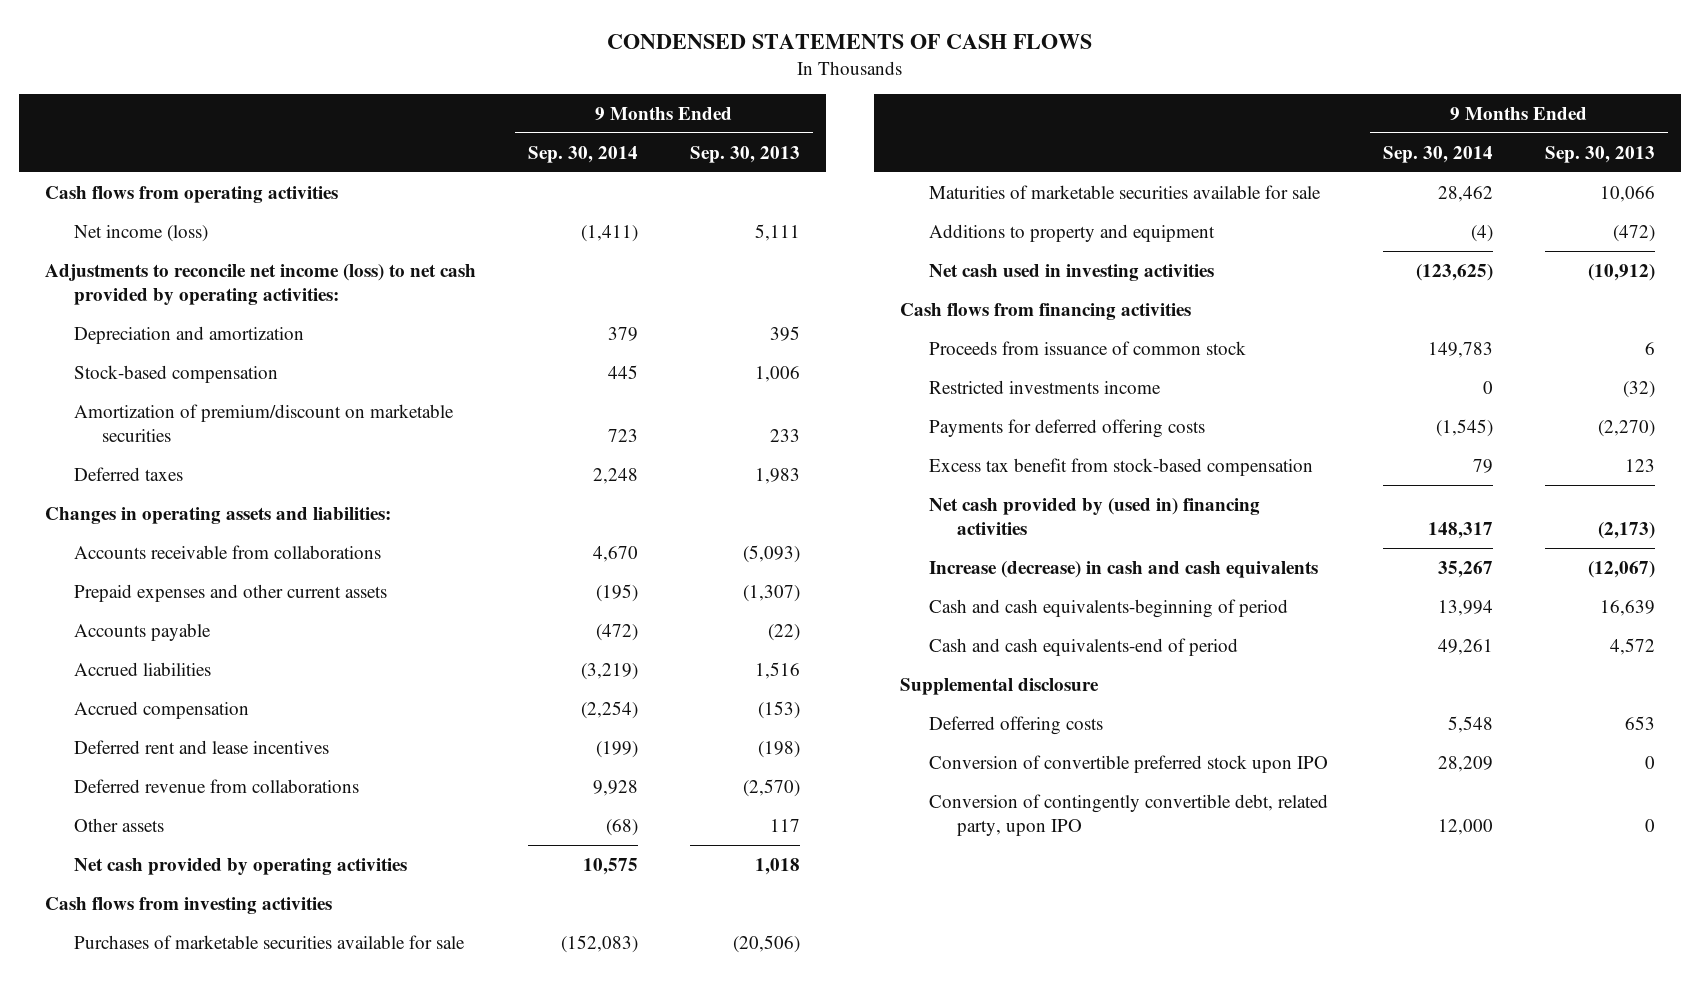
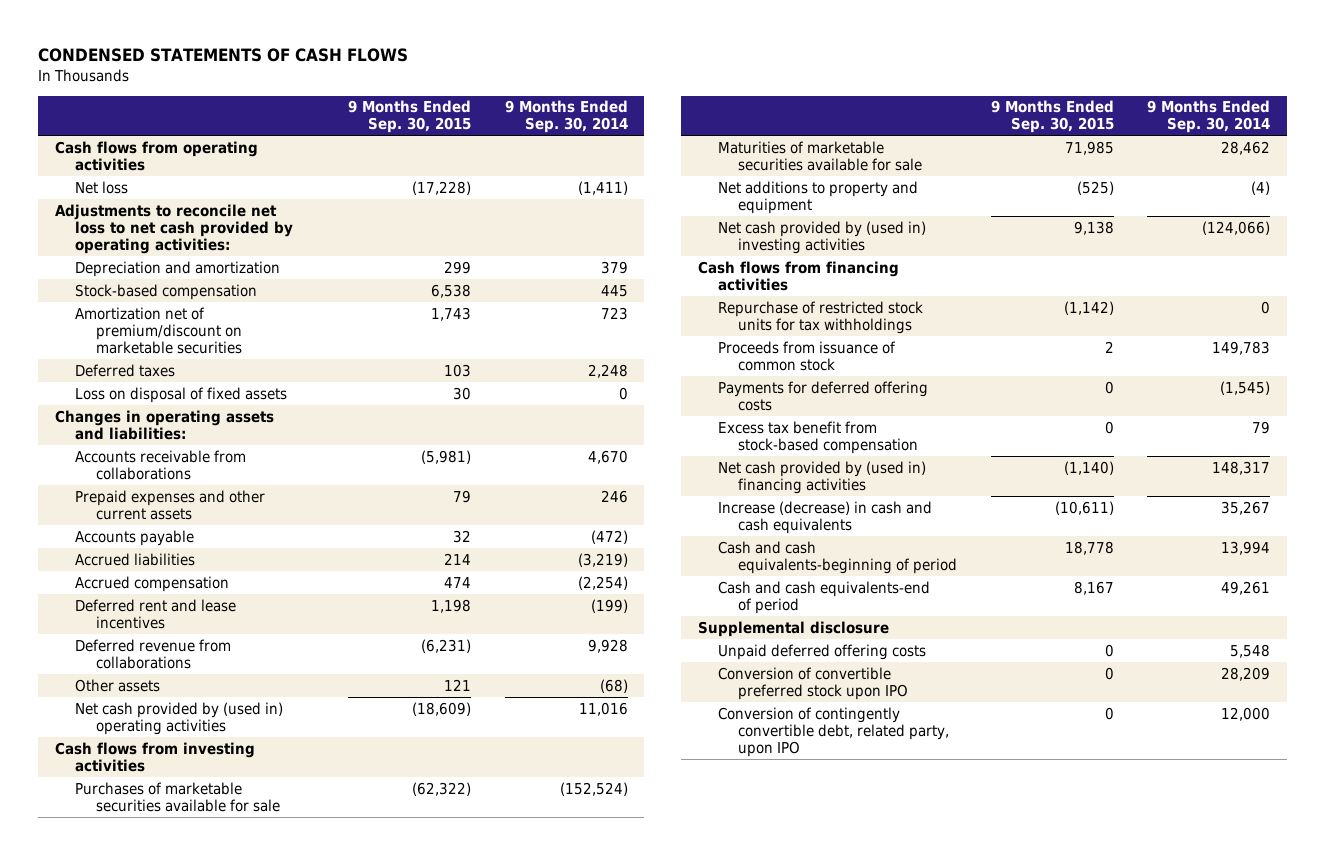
[690,145,801,163] Sep. 30, 2013 -> none
none -> [348,100,472,134] 9 Months Ended Sep. 30, 2015
[73,224,208,242] Net income (loss) -> [75,180,129,194] Net loss
[45,263,477,306] Adjustments to reconcile net income (loss) to net cash provided by operating activities: -> [55,203,294,254] Adjustments to reconcile net loss to net cash provided by operating activities:
[73,403,454,443] Amortization of premium/discount on marketable securities -> [75,306,242,354] Amortization net of premium/discount on marketable securities
none -> [75,386,288,403] Loss on disposal of fixed assets
[596,583,639,602] (195) -> [600,489,628,503] 246
[73,857,407,875] Net cash provided by operating activities -> [75,701,284,735] Net cash provided by (used in) operating activities
[583,857,639,875] 10,575 -> [578,701,628,716] 11,016
[561,934,639,953] (152,083) -> [559,781,628,796] (152,524)
[928,223,1215,242] Additions to property and equipment -> [718,180,919,214] Net additions to property and equipment
[928,263,1214,281] Net cash used in investing activities -> [718,220,927,254] Net cash provided by (used in) investing activities
[1416,263,1494,281] (123,625) -> [1202,220,1271,235] (124,066)
none -> [718,300,924,334] Repurchase of restricted stock units for tax withholdings
[928,379,1161,394] Restricted investments income -> none
[928,715,1103,735] Deferred offering costs -> [718,643,927,660] Unpaid deferred offering costs

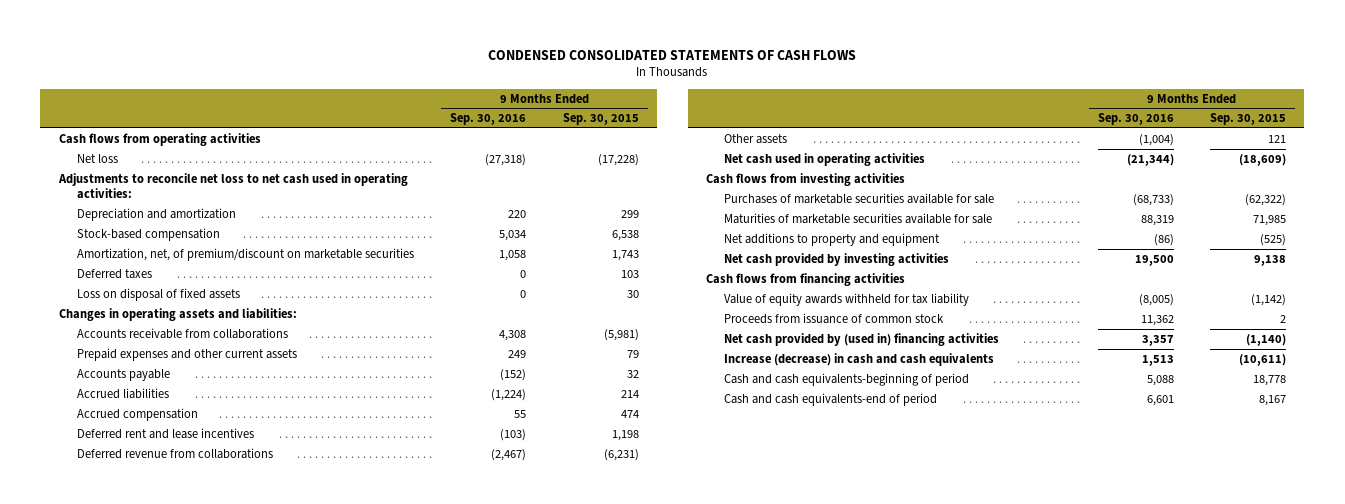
[38,48,409,63] CONDENSED STATEMENTS OF CASH FLOWS -> [488,49,857,60] CONDENSED CONSOLIDATED STATEMENTS OF CASH FLOWS
[504,100,628,134] 9 Months Ended Sep. 30, 2014 -> none
none -> [450,113,527,126] Sep. 30, 2016
[55,203,294,254] Adjustments to reconcile net loss to net cash provided by operating activities: -> [57,172,408,199] Adjustments to reconcile net loss to net cash used in operating activities:
[75,306,242,354] Amortization net of premium/discount on marketable securities -> [77,247,415,261] Amortization, net, of premium/discount on marketable securities
[75,701,284,735] Net cash provided by (used in) operating activities -> [724,152,926,166] Net cash used in operating activities
[718,220,927,254] Net cash provided by (used in) investing activities -> [724,252,950,266] Net cash provided by investing activities
[718,300,924,334] Repurchase of restricted stock units for tax withholdings -> [724,292,970,306] Value of equity awards withheld for tax liability
[718,380,929,411] Payments for deferred offering costs -> none
[718,420,919,454] Excess tax benefit from stock-based compensation -> none
[697,620,889,637] Supplemental disclosure -> none
[718,643,927,660] Unpaid deferred offering costs -> none
[718,666,909,700] Conversion of convertible preferred stock upon IPO -> none
[718,706,950,757] Conversion of contingently convertible debt, related party, upon IPO -> none

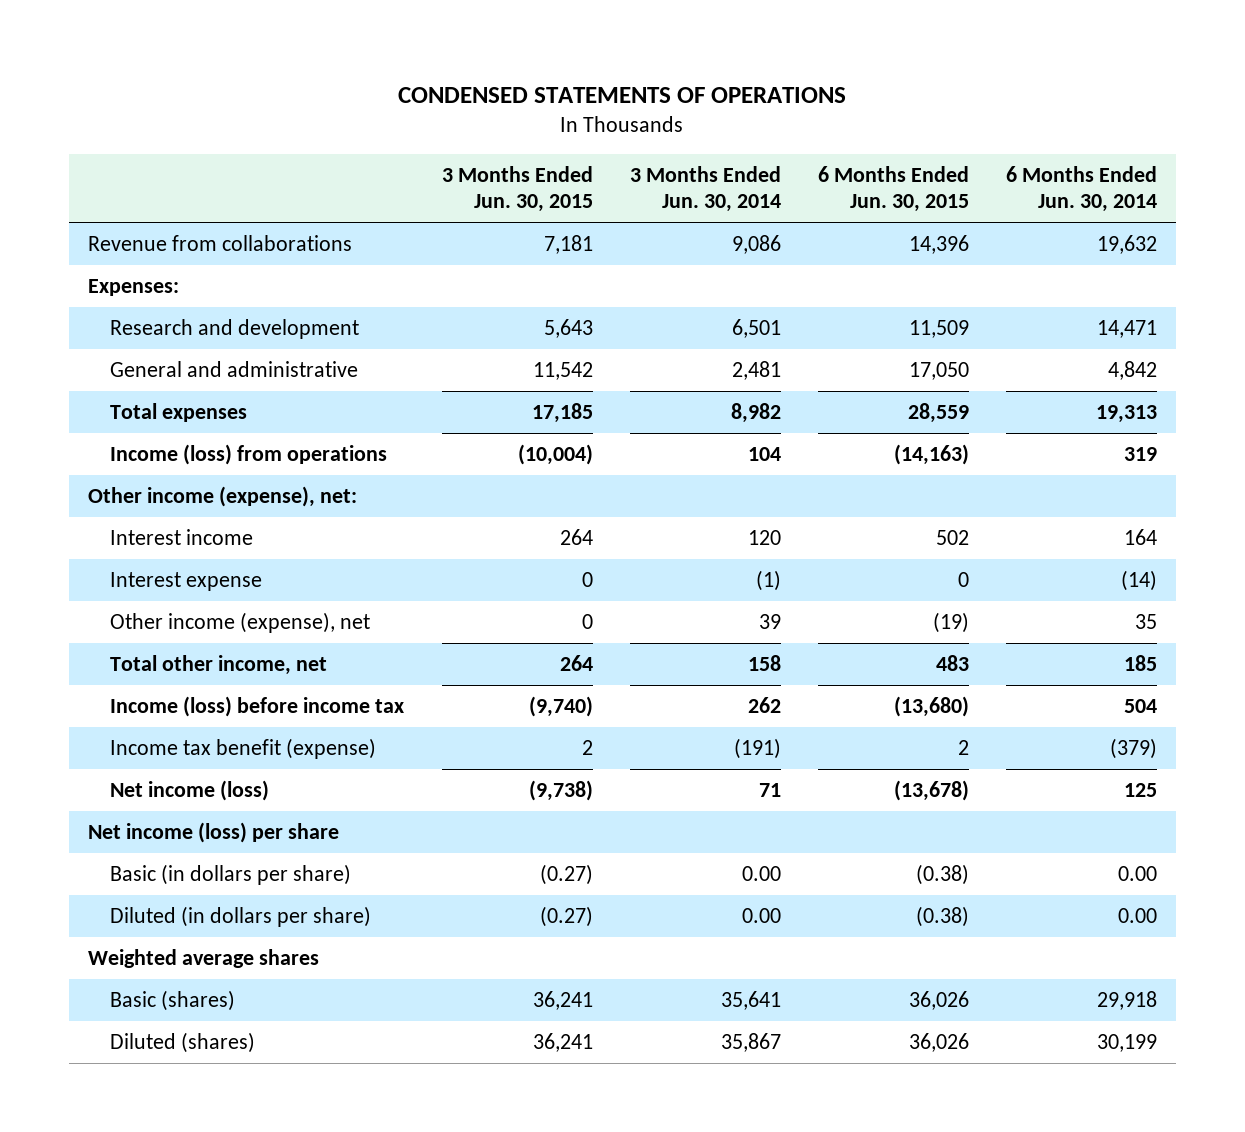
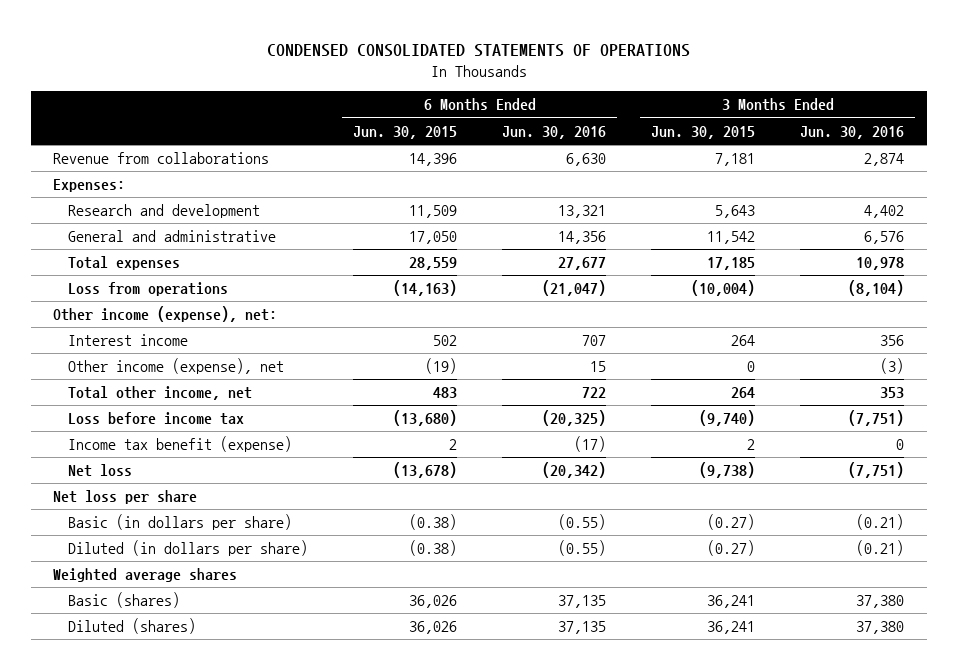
[398,86,847,103] CONDENSED STATEMENTS OF OPERATIONS -> [266,43,690,57] CONDENSED CONSOLIDATED STATEMENTS OF OPERATIONS
[629,166,781,213] 3 Months Ended Jun. 30, 2014 -> none
[1006,166,1158,213] 6 Months Ended Jun. 30, 2014 -> none
none -> [502,125,607,139] Jun. 30, 2016
none -> [800,125,905,139] Jun. 30, 2016
[110,444,388,466] Income (loss) from operations -> [68,282,229,297] Loss from operations
[110,572,263,592] Interest expense -> none
[110,696,405,718] Income (loss) before income tax -> [68,412,245,426] Loss before income tax
[110,780,270,802] Net income (loss) -> [68,464,133,478] Net loss
[87,822,339,844] Net income (loss) per share -> [53,490,198,505] Net loss per share

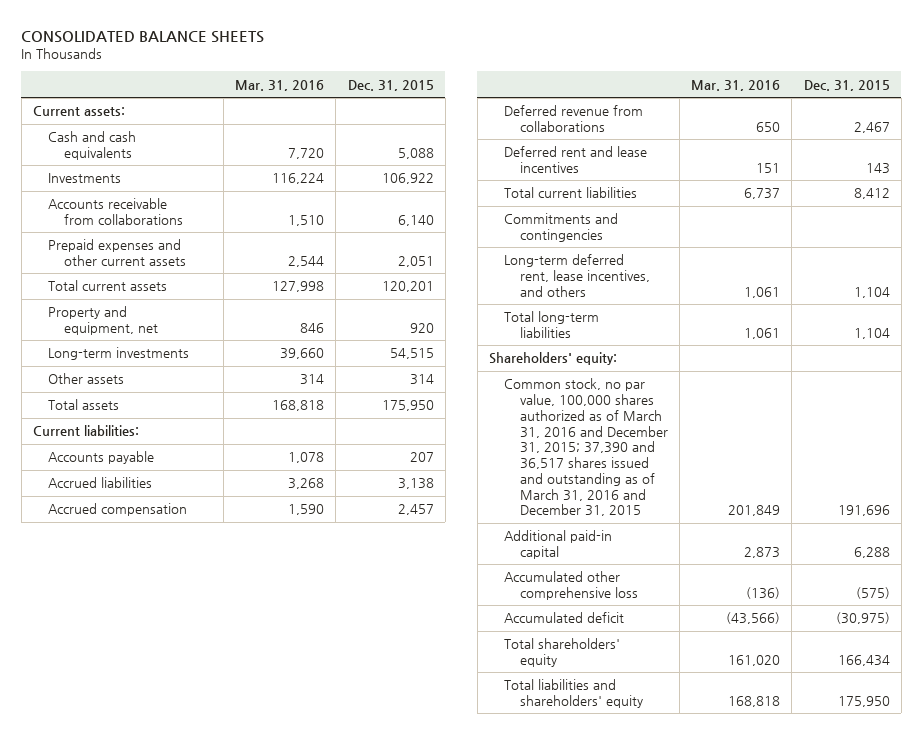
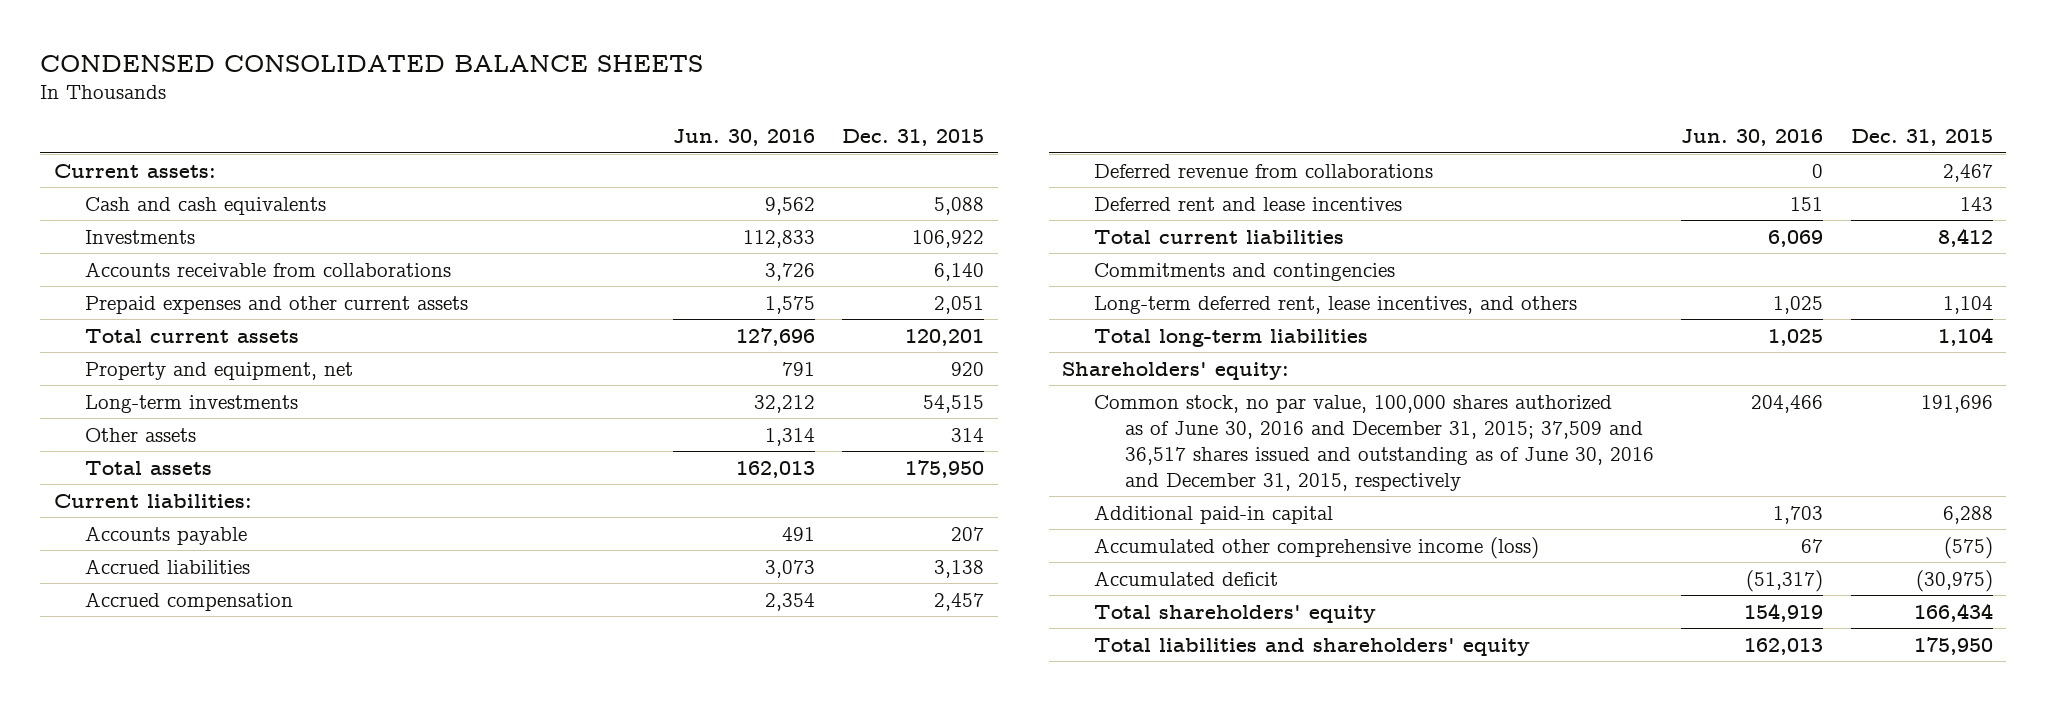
[21,31,265,44] CONSOLIDATED BALANCE SHEETS -> [40,54,704,72] CONDENSED CONSOLIDATED BALANCE SHEETS
[235,79,325,91] Mar. 31, 2016 -> none
none -> [673,128,816,146] Jun. 30, 2016
[504,378,668,517] Common stock, no par value, 100,000 shares authorized as of March 31, 2016 and December 31, 2015; 37,390 and 36,517 shares issued and outstanding as of March 31, 2016 and December 31, 2015 -> [1093,394,1655,491] Common stock, no par value, 100,000 shares authorized as of June 30, 2016 and December 31, 2015; 37,509 and 36,517 shares issued and outstanding as of June 30, 2016 and December 31, 2015, respectively
[504,571,638,601] Accumulated other comprehensive loss -> [1093,536,1539,559] Accumulated other comprehensive income (loss)

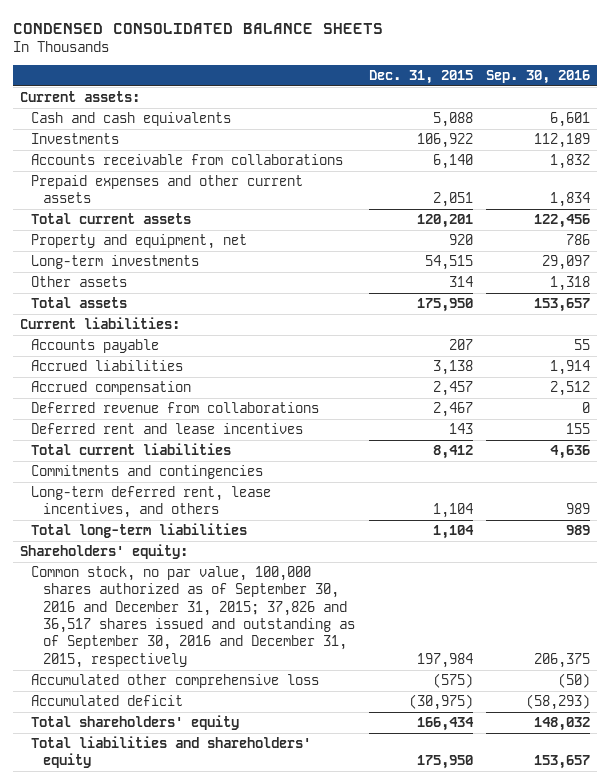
[673,128,816,146] Jun. 30, 2016 -> none
none -> [486,70,591,85] Sep. 30, 2016
[1093,504,1333,524] Additional paid-in capital -> none
[1093,394,1655,491] Common stock, no par value, 100,000 shares authorized as of June 30, 2016 and December 31, 2015; 37,509 and 36,517 shares issued and outstanding as of June 30, 2016 and December 31, 2015, respectively -> [31,566,355,668] Common stock, no par value, 100,000 shares authorized as of September 30, 2016 and December 31, 2015; 37,826 and 36,517 shares issued and outstanding as of September 30, 2016 and December 31, 2015, respectively
[1920,394,1993,413] 191,696 -> [416,652,473,668] 197,984
[1093,536,1539,559] Accumulated other comprehensive income (loss) -> [31,674,320,689] Accumulated other comprehensive loss

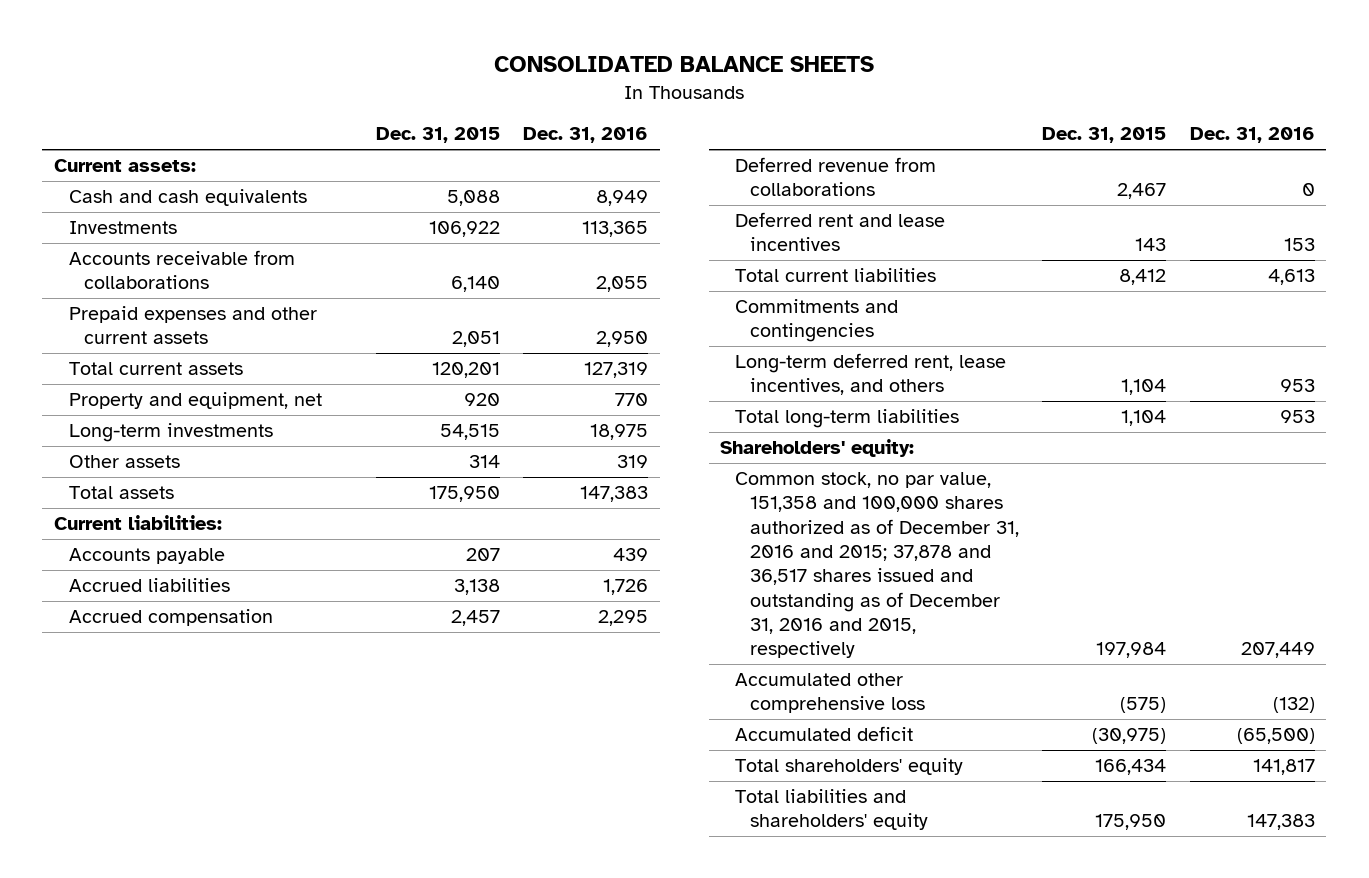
[12,22,383,34] CONDENSED CONSOLIDATED BALANCE SHEETS -> [494,56,875,73] CONSOLIDATED BALANCE SHEETS
[486,70,591,85] Sep. 30, 2016 -> none
none -> [523,127,649,144] Dec. 31, 2016
[31,566,355,668] Common stock, no par value, 100,000 shares authorized as of September 30, 2016 and December 31, 2015; 37,826 and 36,517 shares issued and outstanding as of September 30, 2016 and December 31, 2015, respectively -> [735,472,1020,659] Common stock, no par value, 151,358 and 100,000 shares authorized as of December 31, 2016 and 2015; 37,878 and 36,517 shares issued and outstanding as of December 31, 2016 and 2015, respectively

